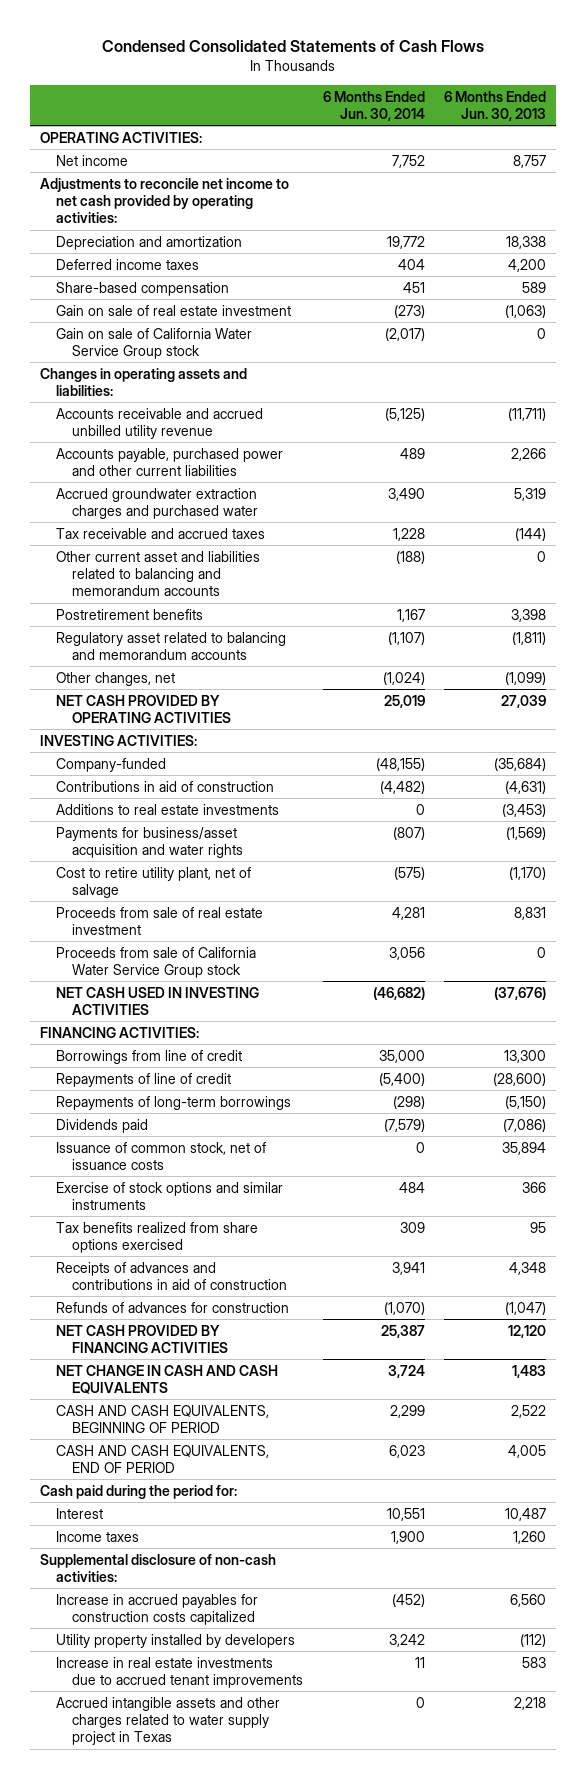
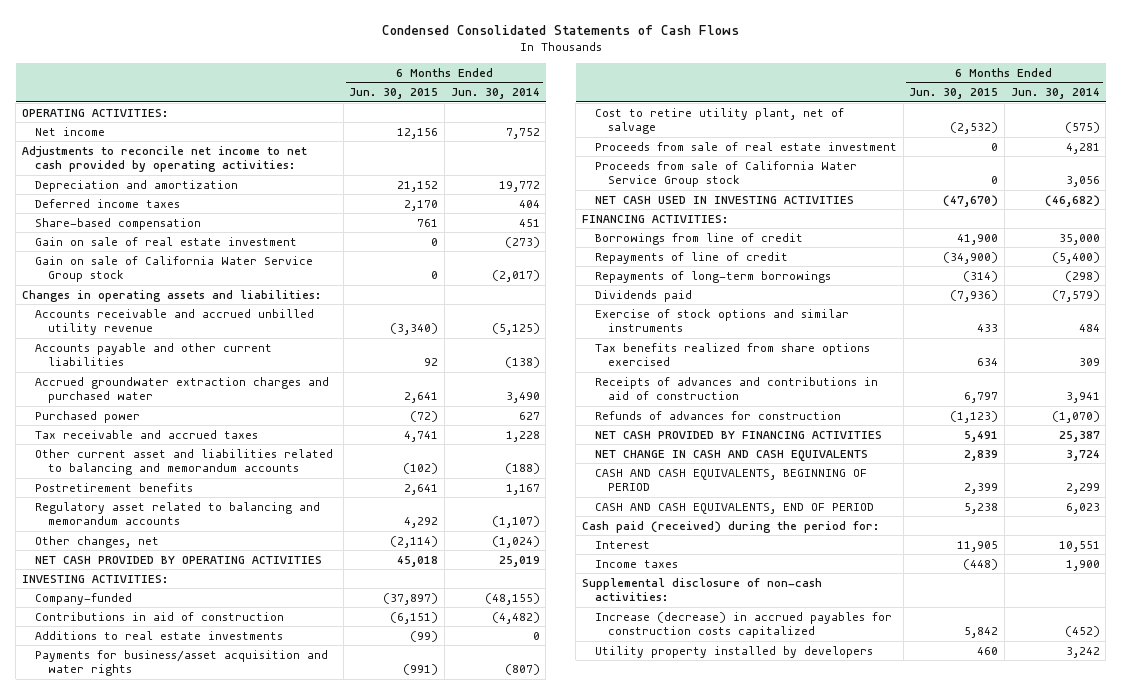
[444,90,547,121] 6 Months Ended Jun. 30, 2013 -> none
none -> [349,88,439,100] Jun. 30, 2015
[55,447,283,476] Accounts payable, purchased power and other current liabilities -> [35,342,273,367] Accounts payable and other current liabilities
[399,447,425,459] 489 -> [504,357,540,369] (138)
none -> [35,410,141,423] Purchased power
[55,1141,266,1170] Issuance of common stock, net of issuance costs -> none
[39,1484,237,1499] Cash paid during the period for: -> [581,520,879,533] Cash paid (received) during the period for:
[55,1593,258,1625] Increase in accrued payables for construction costs capitalized -> [595,611,893,639] Increase (decrease) in accrued payables for construction costs capitalized
[55,1656,303,1688] Increase in real estate investments due to accrued tenant improvements -> none
[55,1696,280,1746] Accrued intangible assets and other charges related to water supply project in Texas -> none

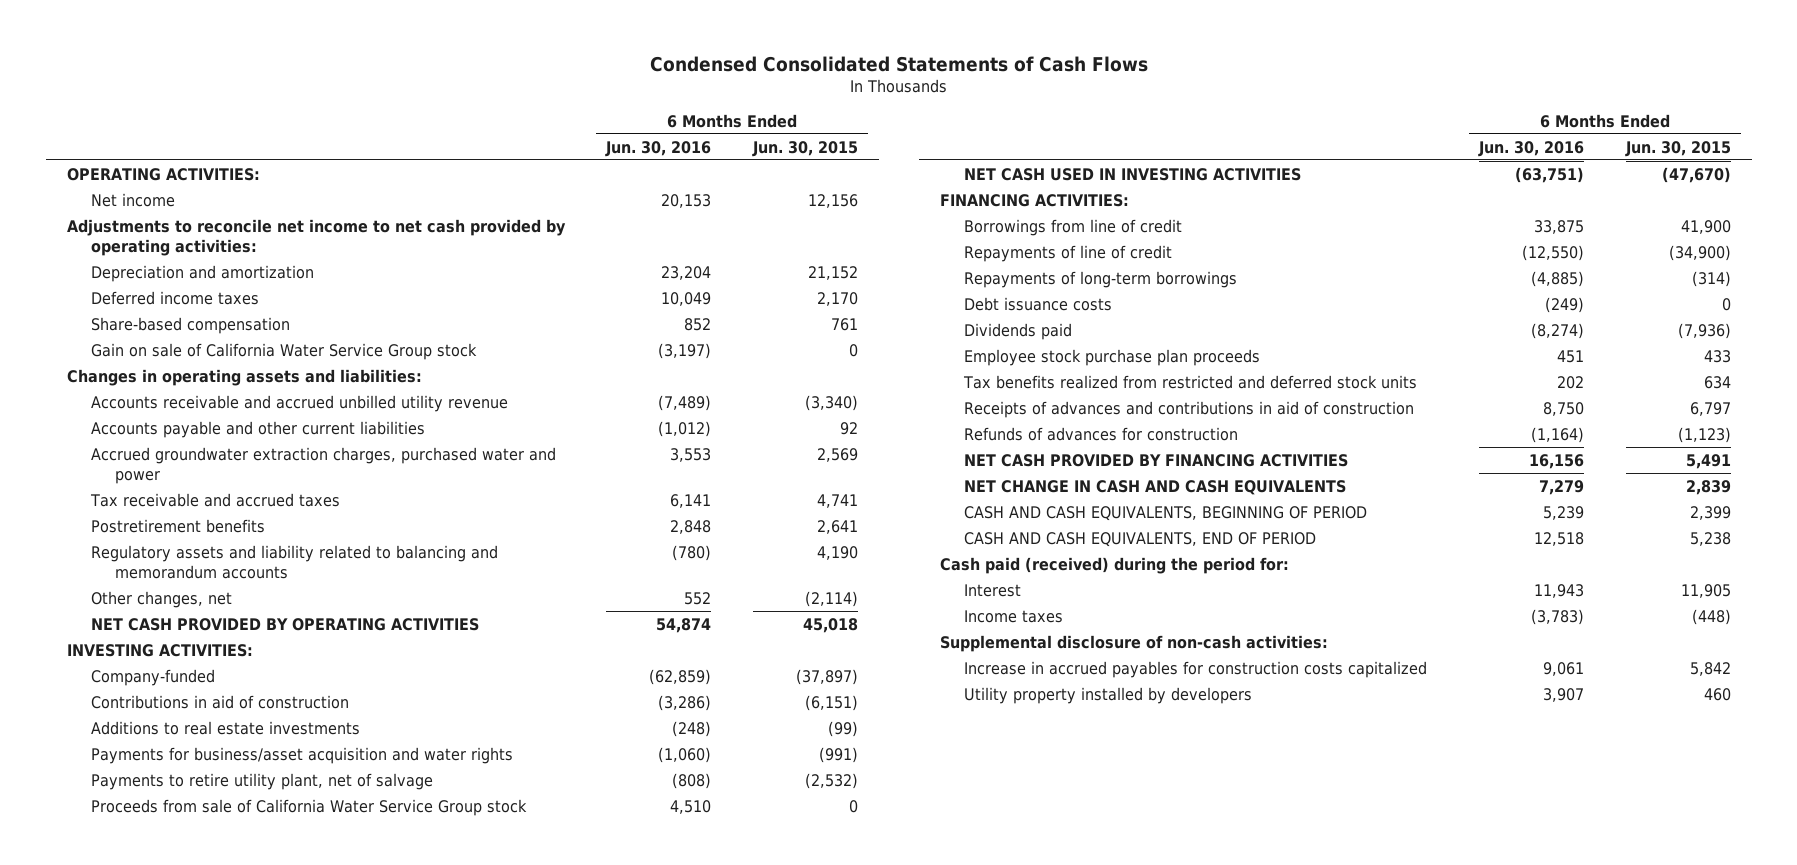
[450,88,540,100] Jun. 30, 2014 -> none
none -> [605,140,712,157] Jun. 30, 2016
[35,236,298,246] Gain on sale of real estate investment -> none
[35,410,141,423] Purchased power -> none
[35,376,330,404] Accrued groundwater extraction charges and purchased water -> [90,446,556,485] Accrued groundwater extraction charges, purchased water and power
[404,392,439,404] 2,641 -> [816,447,858,462] 2,569
[35,448,334,476] Other current asset and liabilities related to balancing and memorandum accounts -> none
[35,501,321,526] Regulatory asset related to balancing and memorandum accounts -> [90,544,498,580] Regulatory assets and liability related to balancing and memorandum accounts
[404,517,439,529] 4,292 -> [816,545,858,560] 4,190
[595,141,898,151] Proceeds from sale of real estate investment -> none
[595,107,845,135] Cost to retire utility plant, net of salvage -> [90,772,433,790] Payments to retire utility plant, net of salvage
none -> [963,296,1112,311] Debt issuance costs
[595,308,850,333] Exercise of stock options and similar instruments -> [963,348,1260,366] Employee stock purchase plan proceeds
[595,342,871,367] Tax benefits realized from share options exercised -> [962,374,1417,389] Tax benefits realized from restricted and deferred stock units
[595,611,893,639] Increase (decrease) in accrued payables for construction costs capitalized -> [963,660,1427,678] Increase in accrued payables for construction costs capitalized

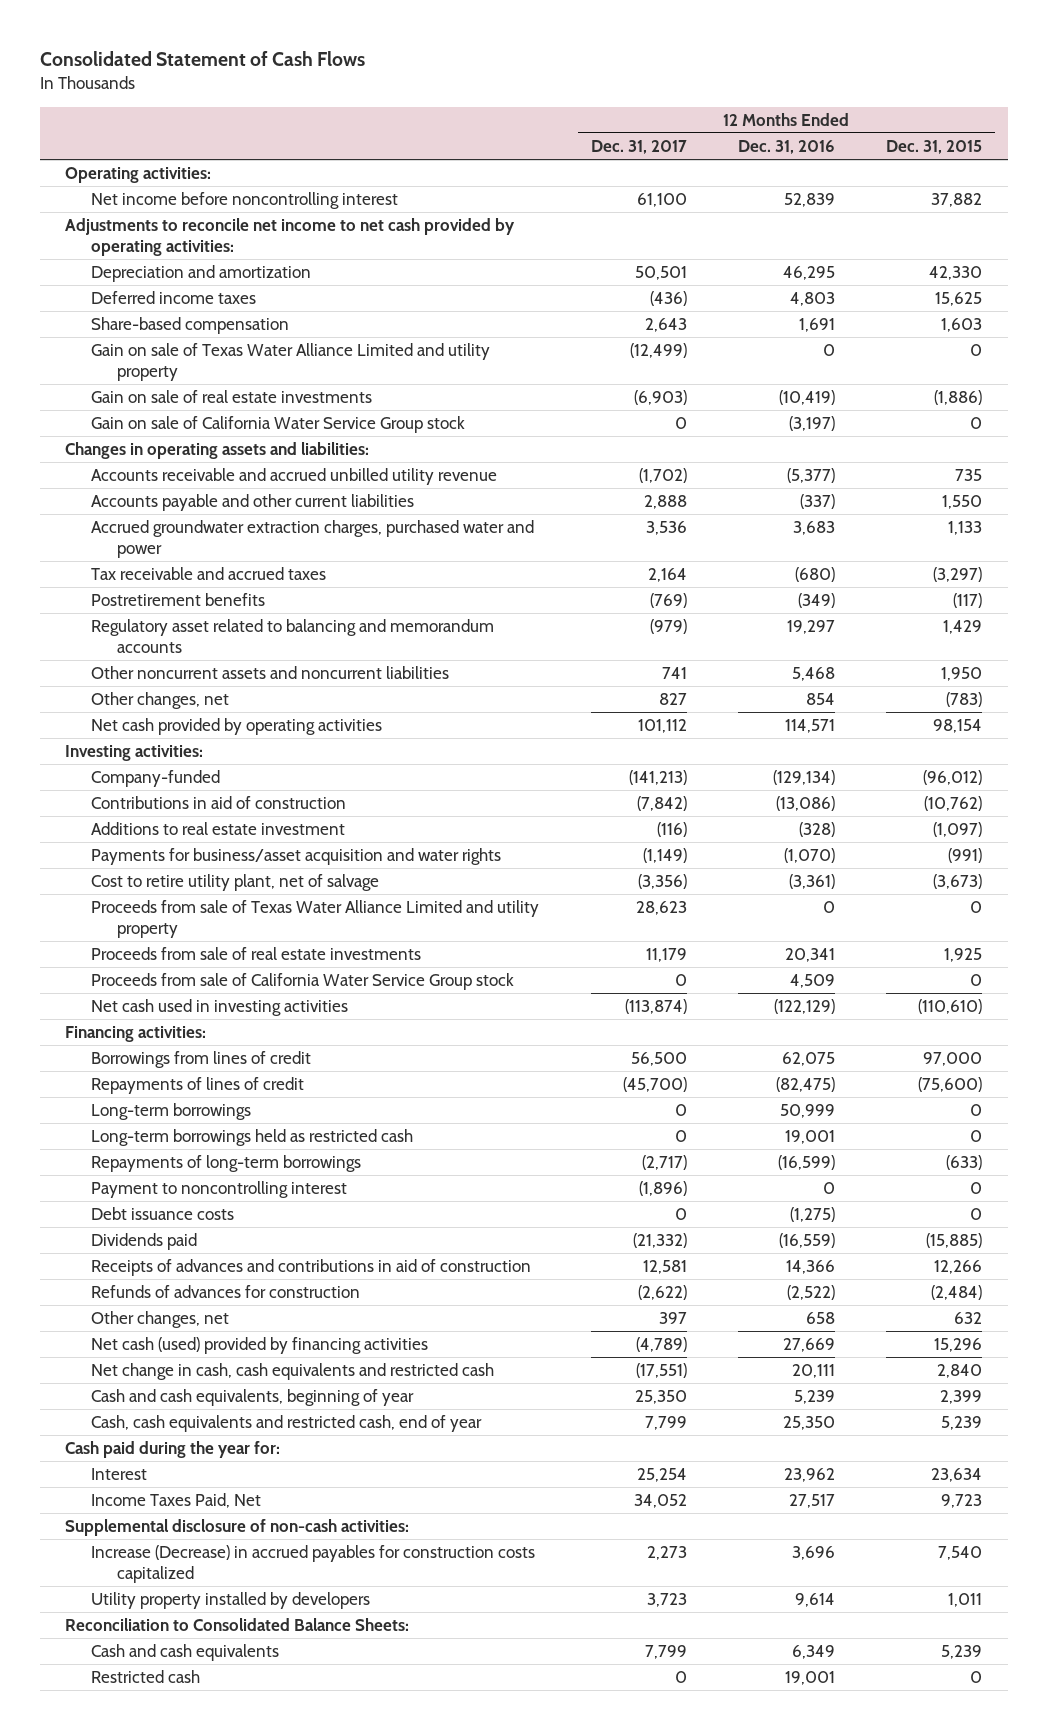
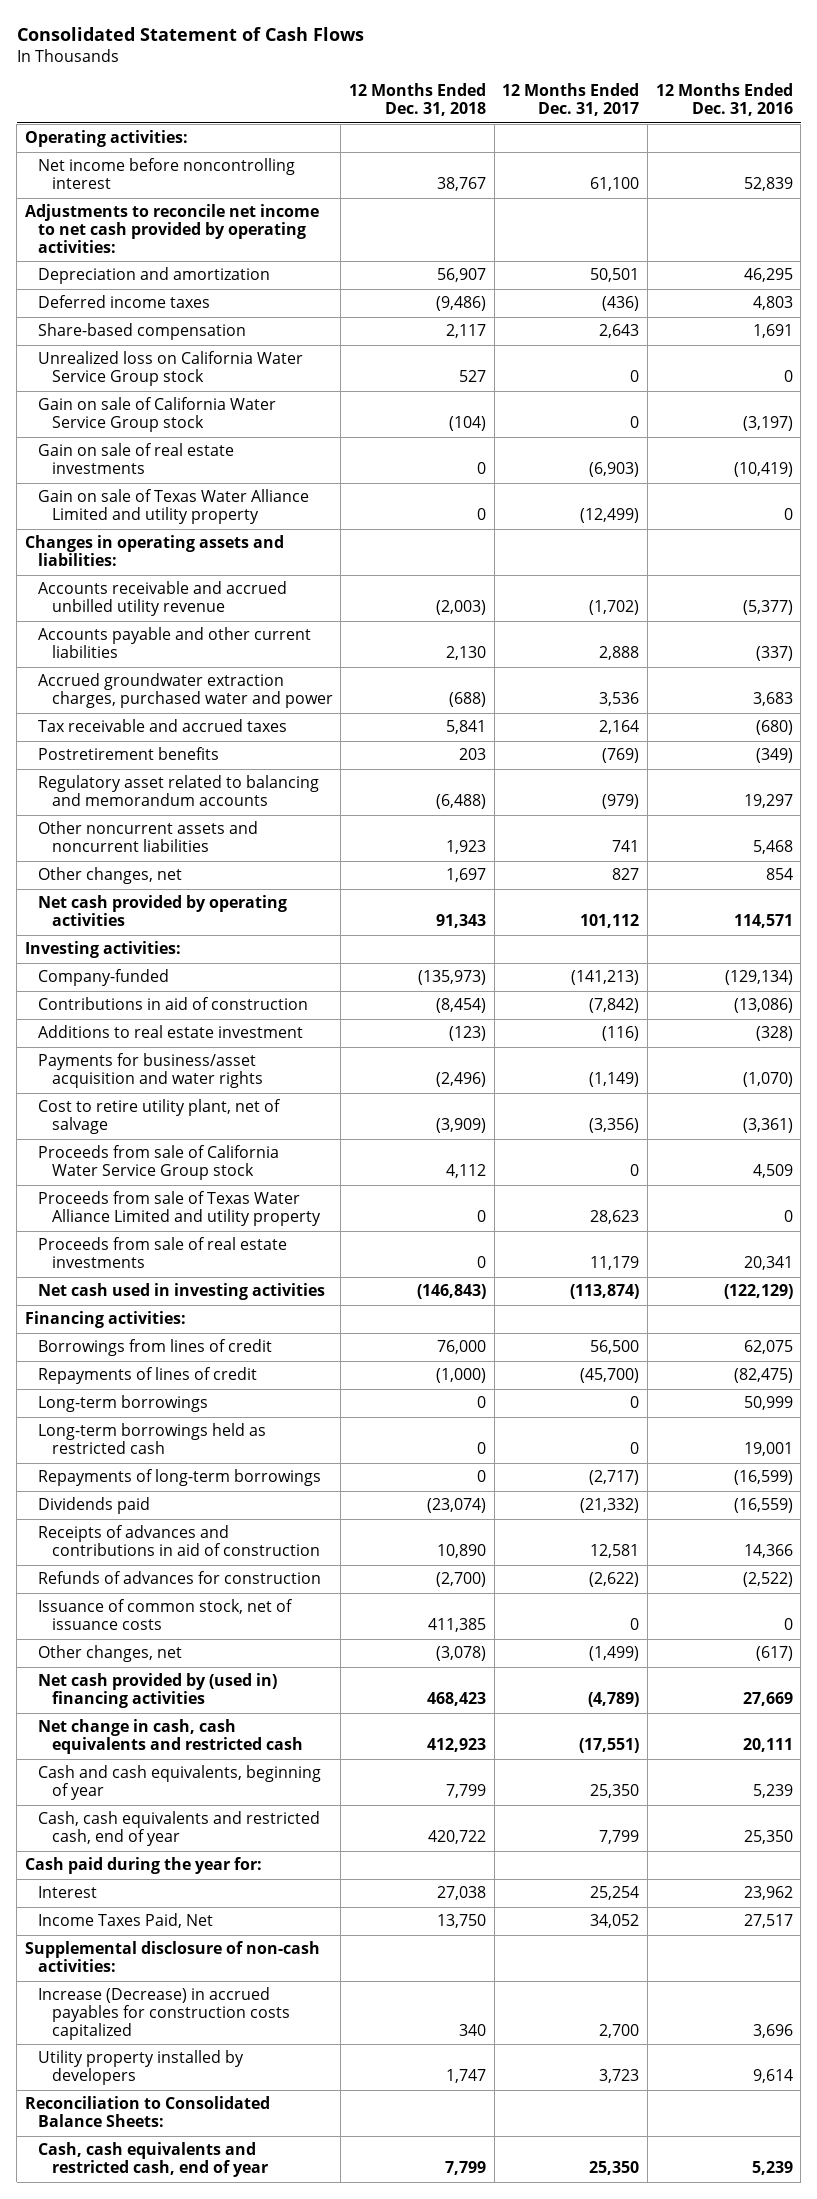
[886,140,983,155] Dec. 31, 2015 -> none
none -> [348,83,486,117] 12 Months Ended Dec. 31, 2018
none -> [38,351,304,387] Unrealized loss on California Water Service Group stock
[91,390,373,404] Gain on sale of real estate investments -> [38,443,235,475] Gain on sale of real estate investments
[91,343,491,382] Gain on sale of Texas Water Alliance Limited and utility property -> [38,489,310,525] Gain on sale of Texas Water Alliance Limited and utility property
[91,973,515,991] Proceeds from sale of California Water Service Group stock -> [38,1145,280,1181] Proceeds from sale of California Water Service Group stock
[91,1181,348,1199] Payment to noncontrolling interest -> none
[91,1207,235,1221] Debt issuance costs -> none
none -> [38,1599,294,1631] Issuance of common stock, net of issuance costs
[658,1312,687,1325] 397 -> [589,1646,640,1662] (1,499)
[805,1312,835,1325] 658 -> [755,1646,793,1662] (617)
[91,1337,429,1355] Net cash (used) provided by financing activities -> [38,1673,278,1709] Net cash provided by (used in) financing activities
[646,1546,687,1561] 2,273 -> [599,2024,640,2039] 2,700
[91,1644,280,1662] Cash and cash equivalents -> none
[91,1670,201,1684] Restricted cash -> none
none -> [38,2142,268,2178] Cash, cash equivalents and restricted cash, end of year

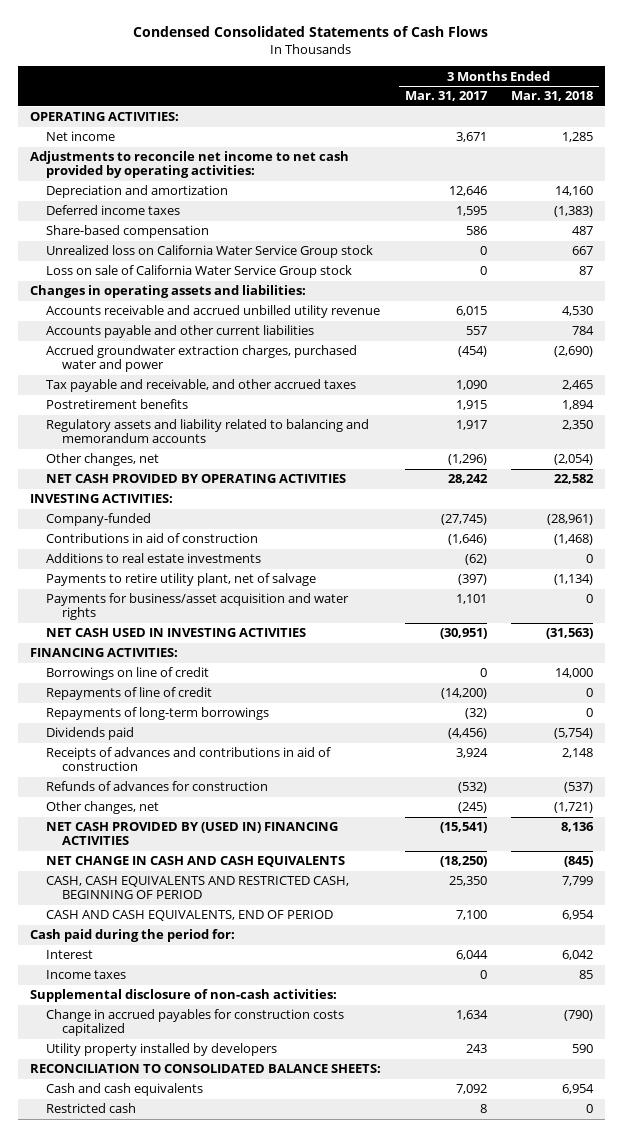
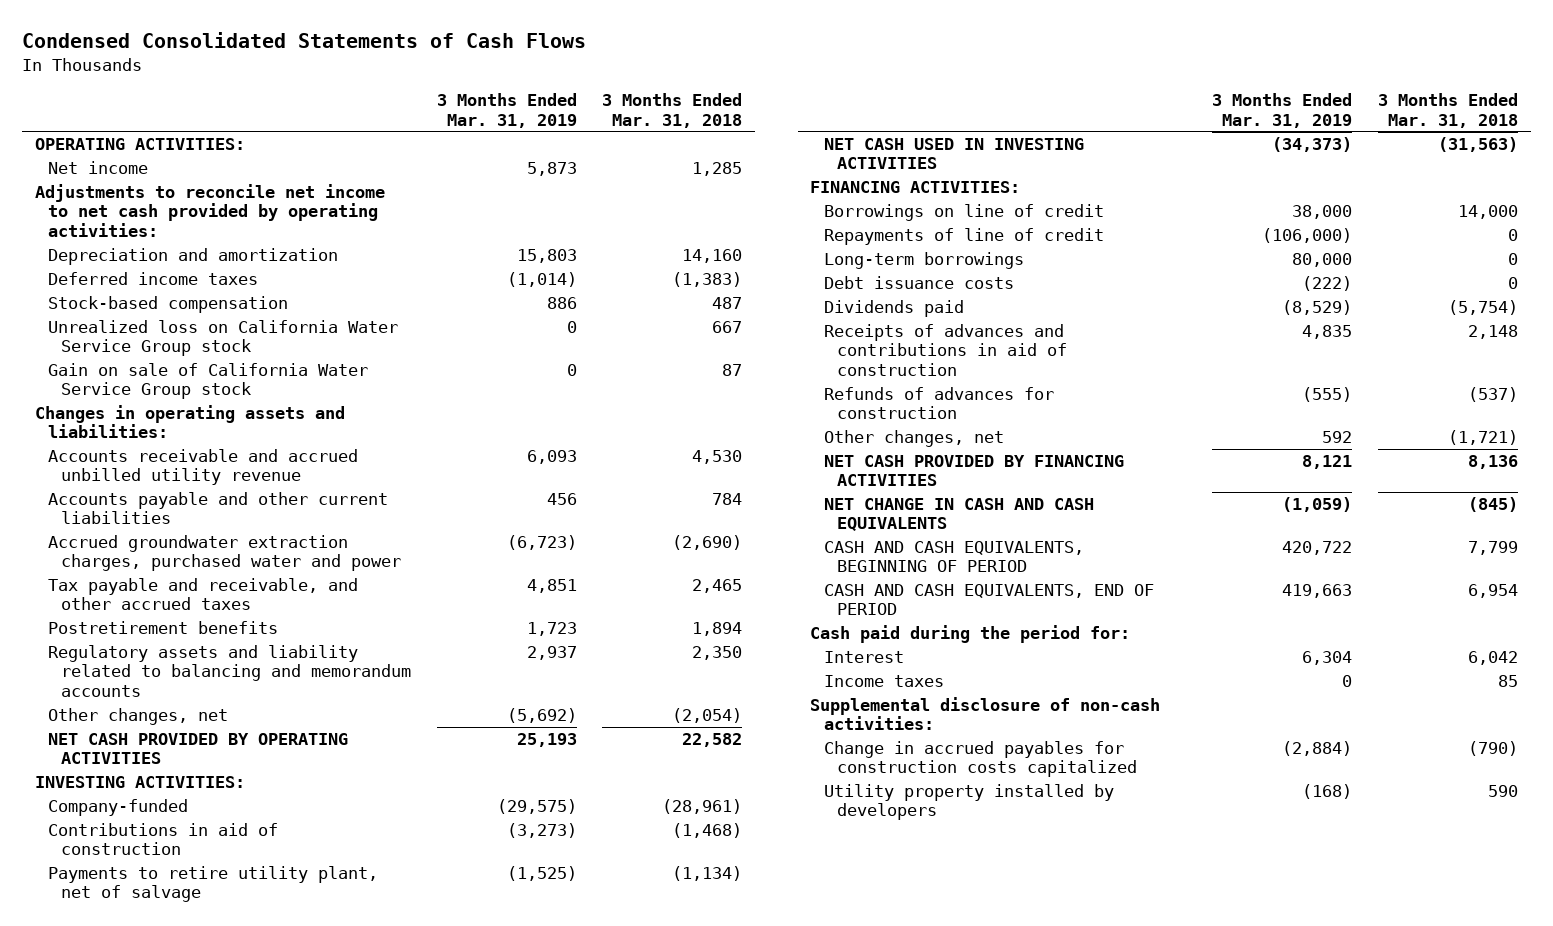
[404,91,488,102] Mar. 31, 2017 -> none
none -> [436,93,577,128] 3 Months Ended Mar. 31, 2019
[46,225,210,239] Share-based compensation -> [47,295,288,313] Stock-based compensation
[46,265,353,279] Loss on sale of California Water Service Group stock -> [47,362,368,400] Gain on sale of California Water Service Group stock
[46,553,262,564] Additions to real estate investments -> none
[46,593,350,621] Payments for business/asset acquisition and water rights -> none
[46,707,270,721] Repayments of long-term borrowings -> [823,251,1024,269] Long-term borrowings
none -> [823,275,1014,289] Debt issuance costs
[46,822,339,846] NET CASH PROVIDED BY (USED IN) FINANCING ACTIVITIES -> [823,454,1124,487] NET CASH PROVIDED BY FINANCING ACTIVITIES
[46,876,350,900] CASH, CASH EQUIVALENTS AND RESTRICTED CASH, BEGINNING OF PERIOD -> [823,540,1084,573] CASH AND CASH EQUIVALENTS, BEGINNING OF PERIOD
[30,1064,382,1074] RECONCILIATION TO CONSOLIDATED BALANCE SHEETS: -> none
[46,1083,204,1097] Cash and cash equivalents -> none
[46,1103,137,1114] Restricted cash -> none

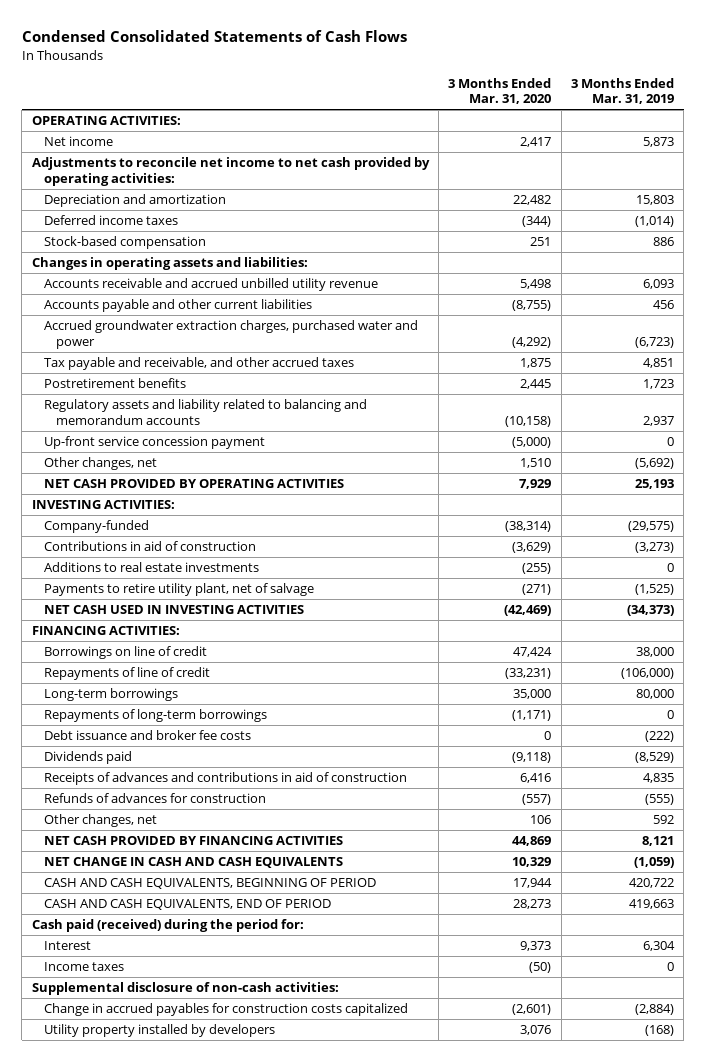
[602,93,743,128] 3 Months Ended Mar. 31, 2018 -> none
none -> [448,77,552,105] 3 Months Ended Mar. 31, 2020
[47,319,398,357] Unrealized loss on California Water Service Group stock -> none
[47,362,368,400] Gain on sale of California Water Service Group stock -> none
none -> [43,436,265,450] Up-front service concession payment
none -> [43,562,259,573] Additions to real estate investments
none -> [43,709,267,723] Repayments of long-term borrowings
[823,275,1014,289] Debt issuance costs -> [43,730,251,741] Debt issuance and broker fee costs
[810,624,1131,643] Cash paid during the period for: -> [31,919,304,933] Cash paid (received) during the period for:

